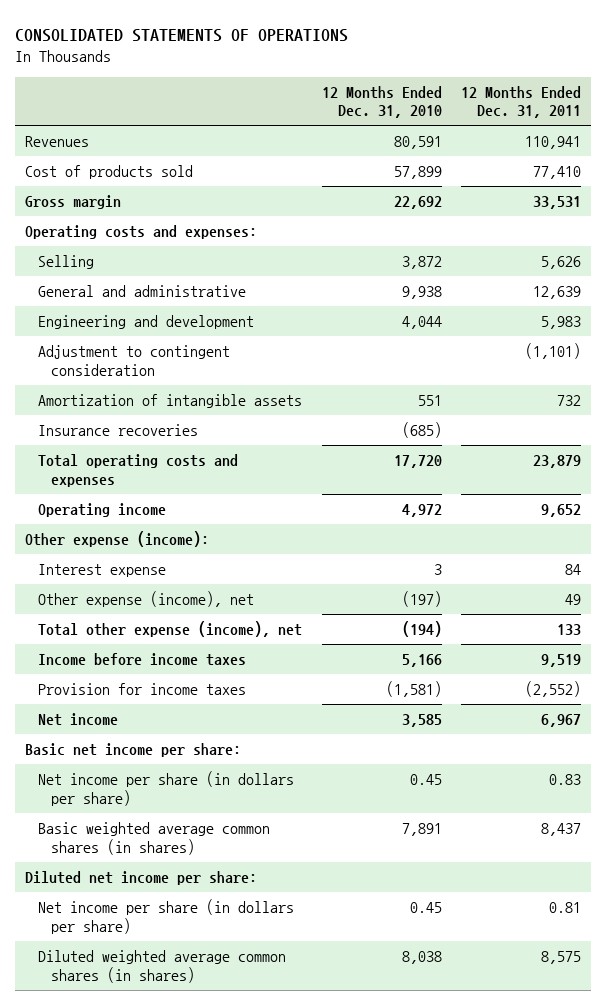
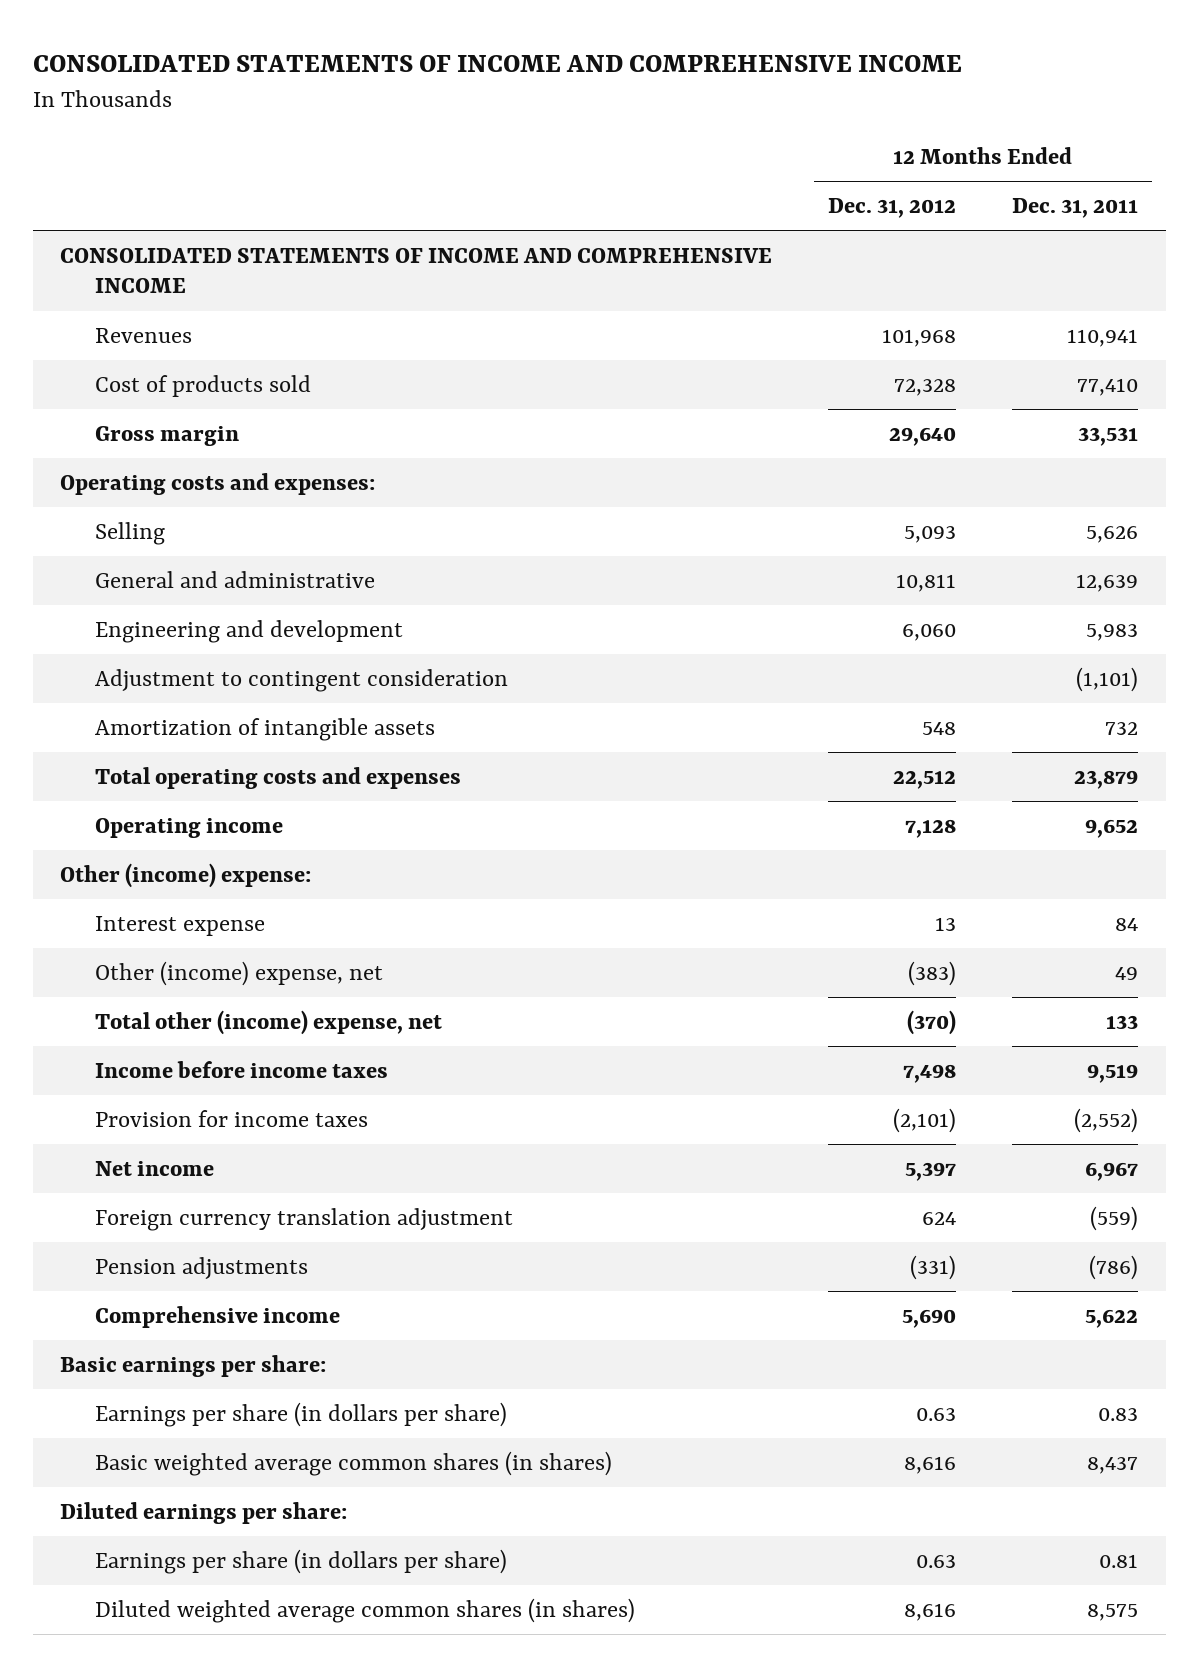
[15,28,349,42] CONSOLIDATED STATEMENTS OF OPERATIONS -> [32,55,962,73] CONSOLIDATED STATEMENTS OF INCOME AND COMPREHENSIVE INCOME
[321,85,442,119] 12 Months Ended Dec. 31, 2010 -> none
none -> [828,198,957,219] Dec. 31, 2012
none -> [60,247,773,294] CONSOLIDATED STATEMENTS OF INCOME AND COMPREHENSIVE INCOME
[37,424,198,437] Insurance recoveries -> none
[24,531,209,548] Other expense (income): -> [60,862,312,888] Other (income) expense:
[37,591,254,608] Other expense (income), net -> [95,960,384,986] Other (income) expense, net
[37,621,302,638] Total other expense (income), net -> [95,1009,443,1035] Total other (income) expense, net
none -> [95,1207,514,1231] Foreign currency translation adjustment
none -> [95,1256,309,1279] Pension adjustments
none -> [95,1305,341,1328] Comprehensive income
[24,743,241,758] Basic net income per share: -> [60,1354,327,1377] Basic earnings per share:
[37,771,294,806] Net income per share (in dollars per share) -> [95,1401,508,1427] Earnings per share (in dollars per share)
[24,871,257,886] Diluted net income per share: -> [60,1501,348,1524] Diluted earnings per share:
[37,899,294,934] Net income per share (in dollars per share) -> [95,1548,508,1574] Earnings per share (in dollars per share)

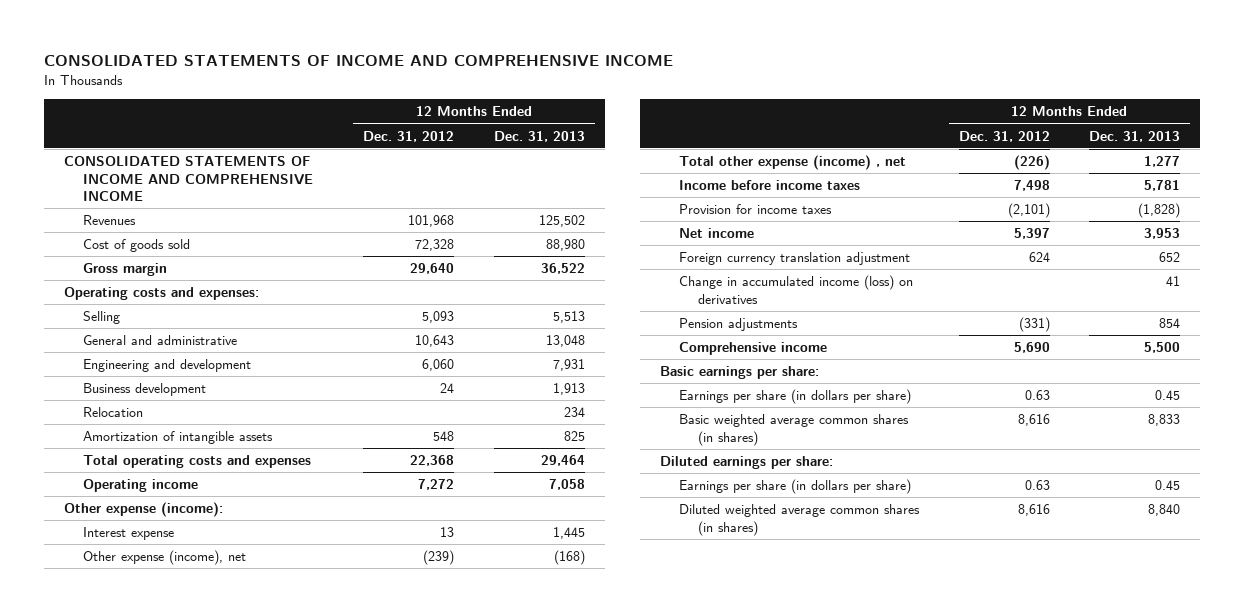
[1011,198,1138,219] Dec. 31, 2011 -> none
none -> [493,130,585,142] Dec. 31, 2013
[95,374,312,397] Cost of products sold -> [83,239,191,253] Cost of goods sold
[896,573,957,592] 10,811 -> [415,335,455,348] 10,643
[95,668,509,692] Adjustment to contingent consideration -> none
none -> [83,383,207,397] Business development
none -> [83,407,144,418] Relocation
[893,770,957,789] 22,512 -> [410,455,455,467] 22,368
[905,818,957,838] 7,128 -> [418,479,455,491] 7,272
[60,862,312,888] Other (income) expense: -> [64,502,224,518] Other expense (income):
[95,960,384,986] Other (income) expense, net -> [83,550,247,566] Other expense (income), net
[908,960,957,986] (383) -> [423,550,455,566] (239)
[95,1009,443,1035] Total other (income) expense, net -> [679,155,907,171] Total other expense (income) , net
[907,1009,957,1035] (370) -> [1013,155,1050,171] (226)
none -> [679,275,914,304] Change in accumulated income (loss) on derivatives

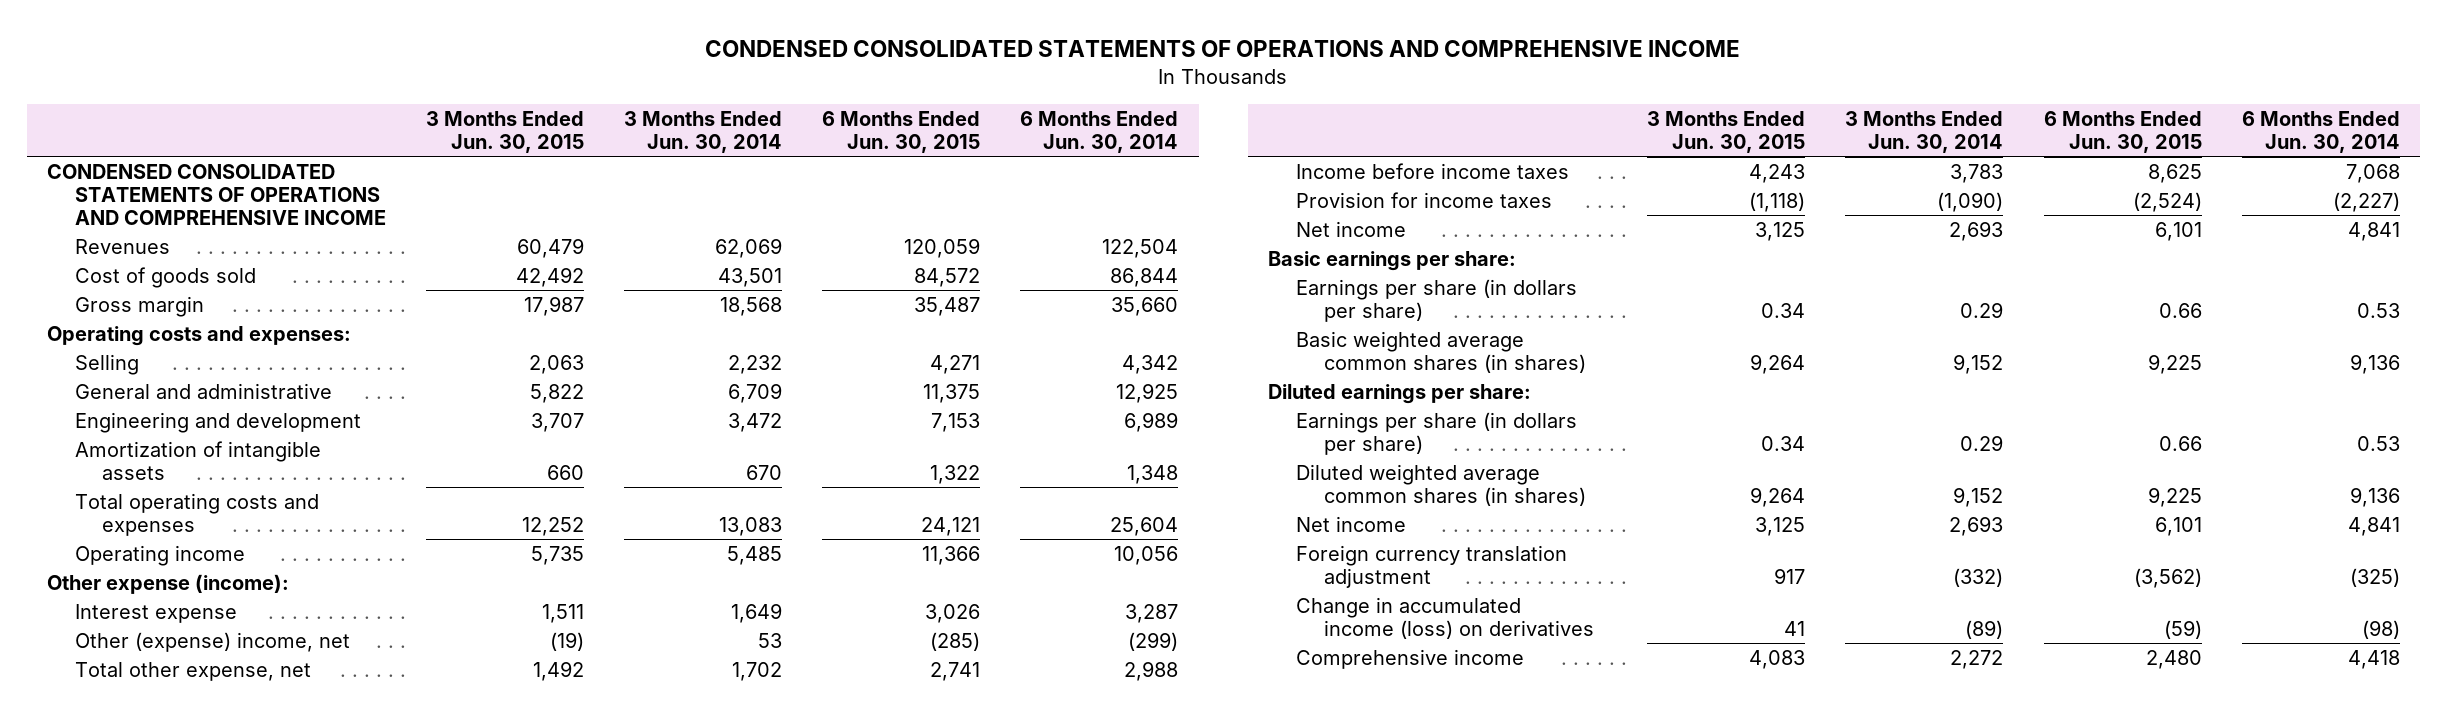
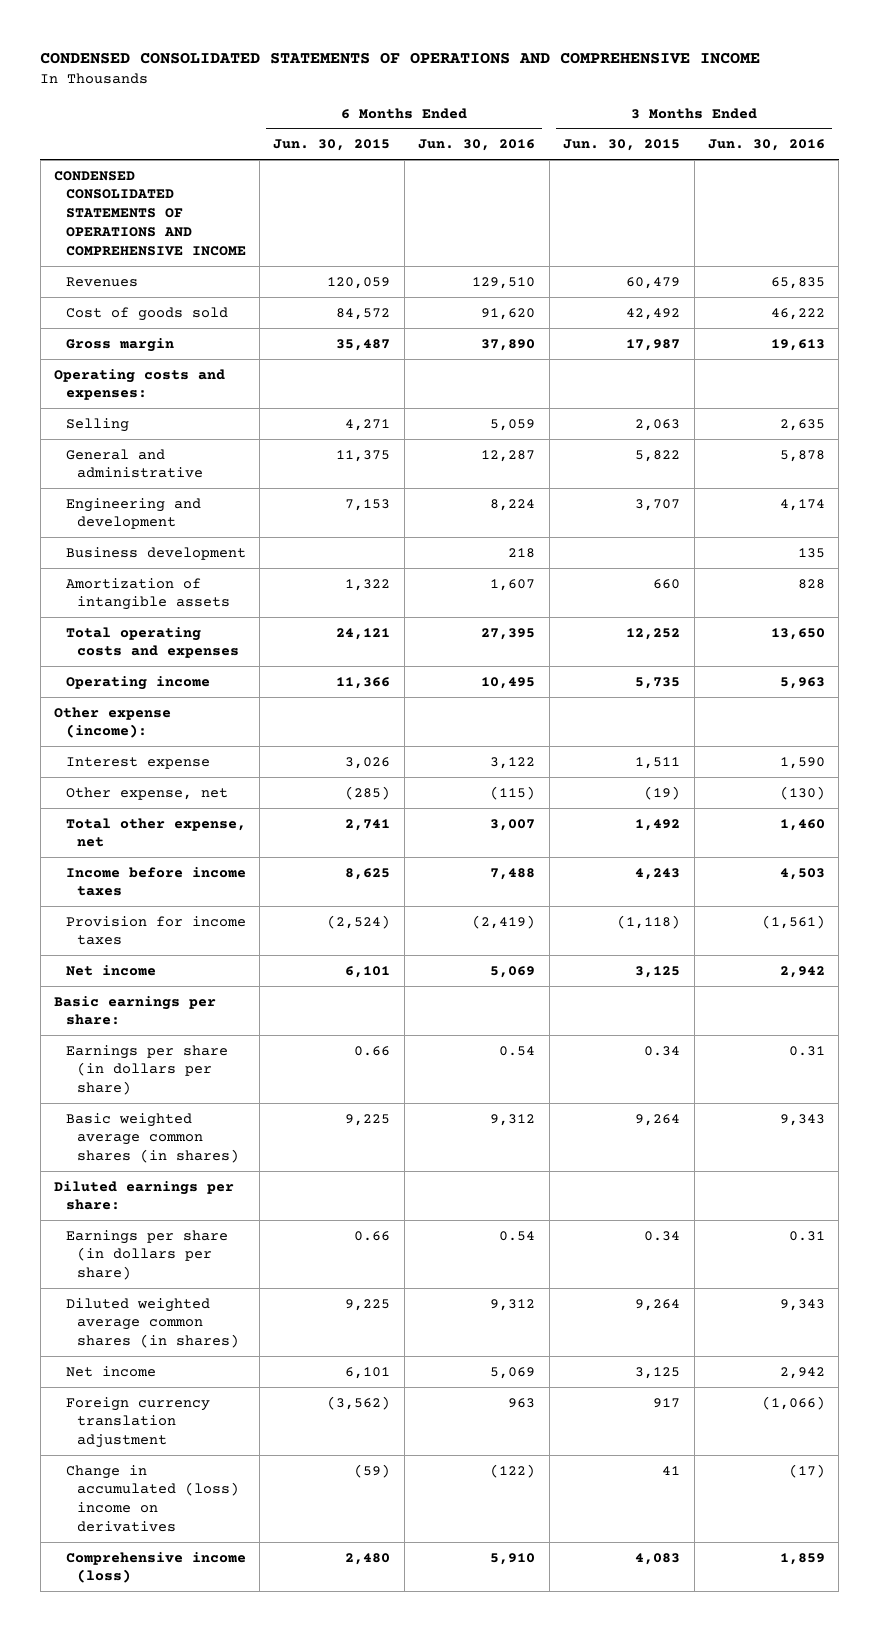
[623,110,782,153] 3 Months Ended Jun. 30, 2014 -> none
[1020,110,1179,153] 6 Months Ended Jun. 30, 2014 -> none
none -> [418,139,536,152] Jun. 30, 2016
none -> [707,139,825,152] Jun. 30, 2016
none -> [65,546,246,560] Business development
[74,631,350,652] Other (expense) income, net -> [65,786,228,800] Other expense, net
[1295,596,1594,639] Change in accumulated income (loss) on derivatives -> [65,1464,239,1533] Change in accumulated (loss) income on derivatives
[1295,648,1524,669] Comprehensive income -> [65,1551,246,1584] Comprehensive income (loss)

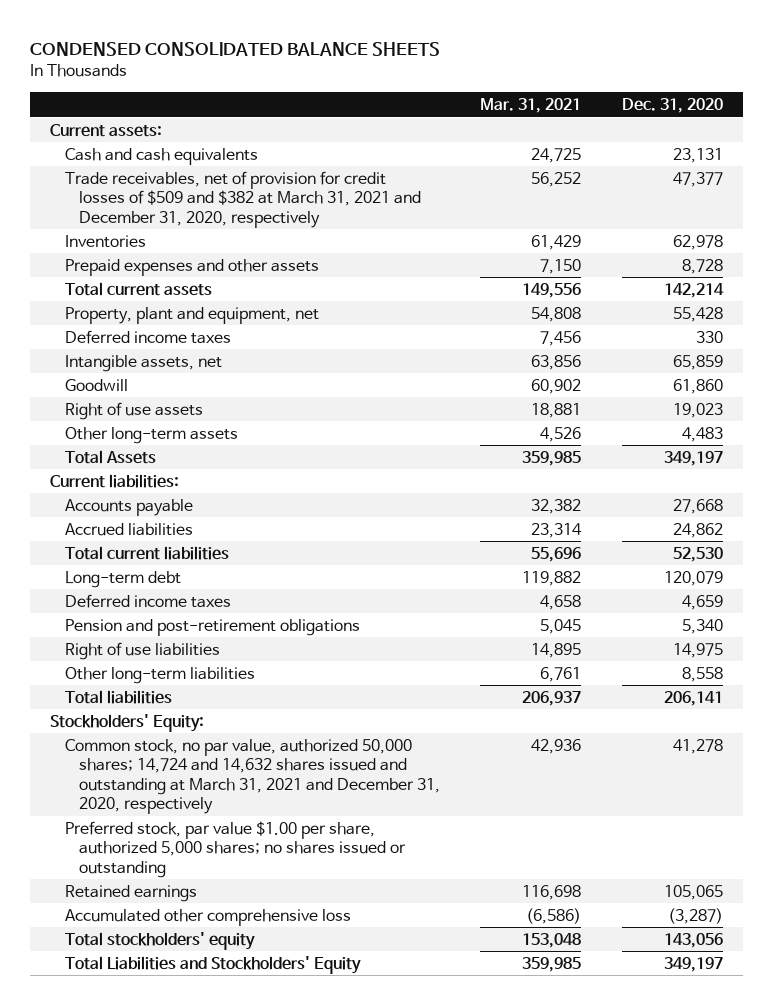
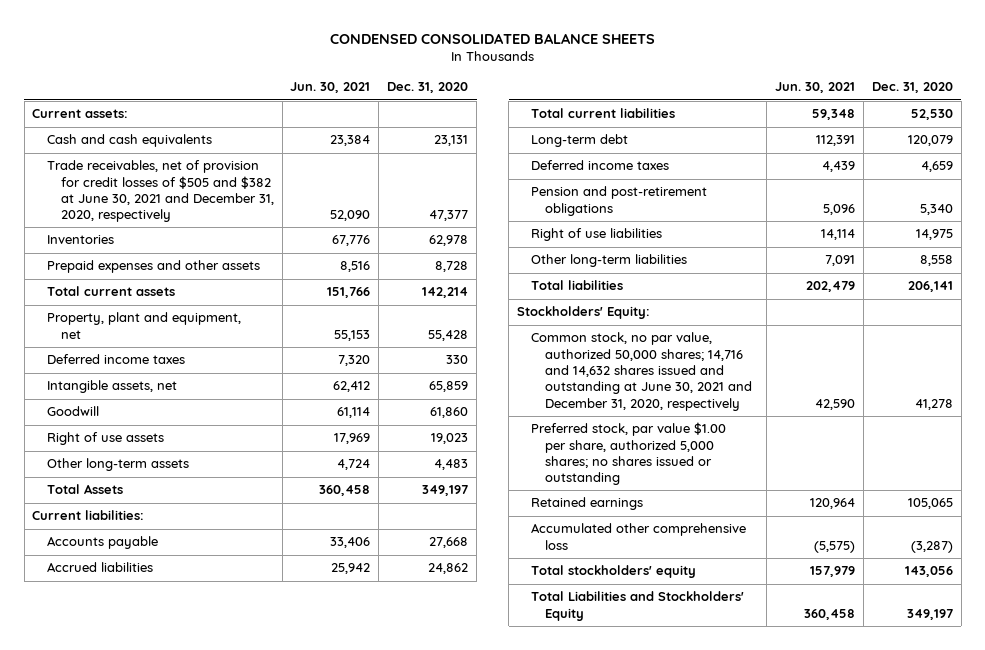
[480,97,582,113] Mar. 31, 2021 -> none
none -> [290,82,371,94] Jun. 30, 2021
[64,170,422,228] Trade receivables, net of provision for credit losses of $509 and $382 at March 31, 2021 and December 31, 2020, respectively -> [46,160,274,223] Trade receivables, net of provision for credit losses of $505 and $382 at June 30, 2021 and December 31, 2020, respectively
[64,738,441,815] Common stock, no par value, authorized 50,000 shares; 14,724 and 14,632 shares issued and outstanding at March 31, 2021 and December 31, 2020, respectively -> [531,332,753,411] Common stock, no par value, authorized 50,000 shares; 14,716 and 14,632 shares issued and outstanding at June 30, 2021 and December 31, 2020, respectively

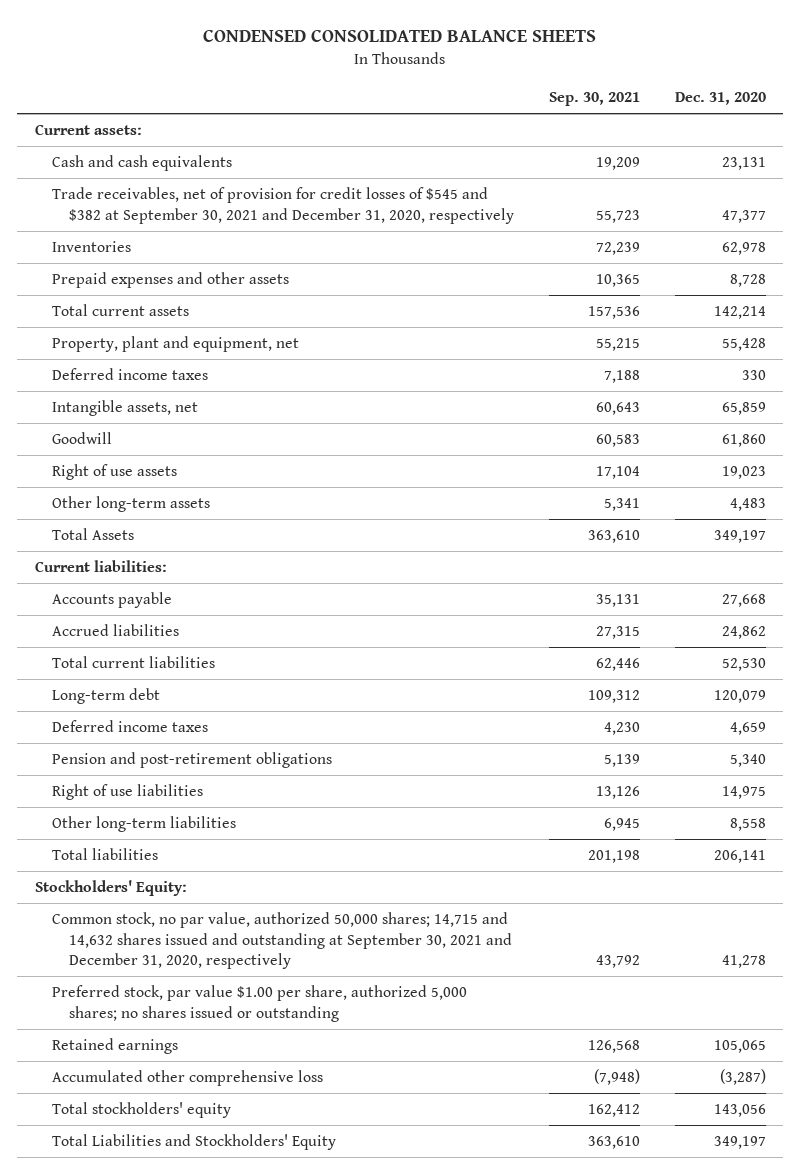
[290,82,371,94] Jun. 30, 2021 -> none
none -> [548,91,640,106] Sep. 30, 2021
[46,160,274,223] Trade receivables, net of provision for credit losses of $505 and $382 at June 30, 2021 and December 31, 2020, respectively -> [51,187,515,224] Trade receivables, net of provision for credit losses of $545 and $382 at September 30, 2021 and December 31, 2020, respectively
[531,332,753,411] Common stock, no par value, authorized 50,000 shares; 14,716 and 14,632 shares issued and outstanding at June 30, 2021 and December 31, 2020, respectively -> [51,912,513,969] Common stock, no par value, authorized 50,000 shares; 14,715 and 14,632 shares issued and outstanding at September 30, 2021 and December 31, 2020, respectively

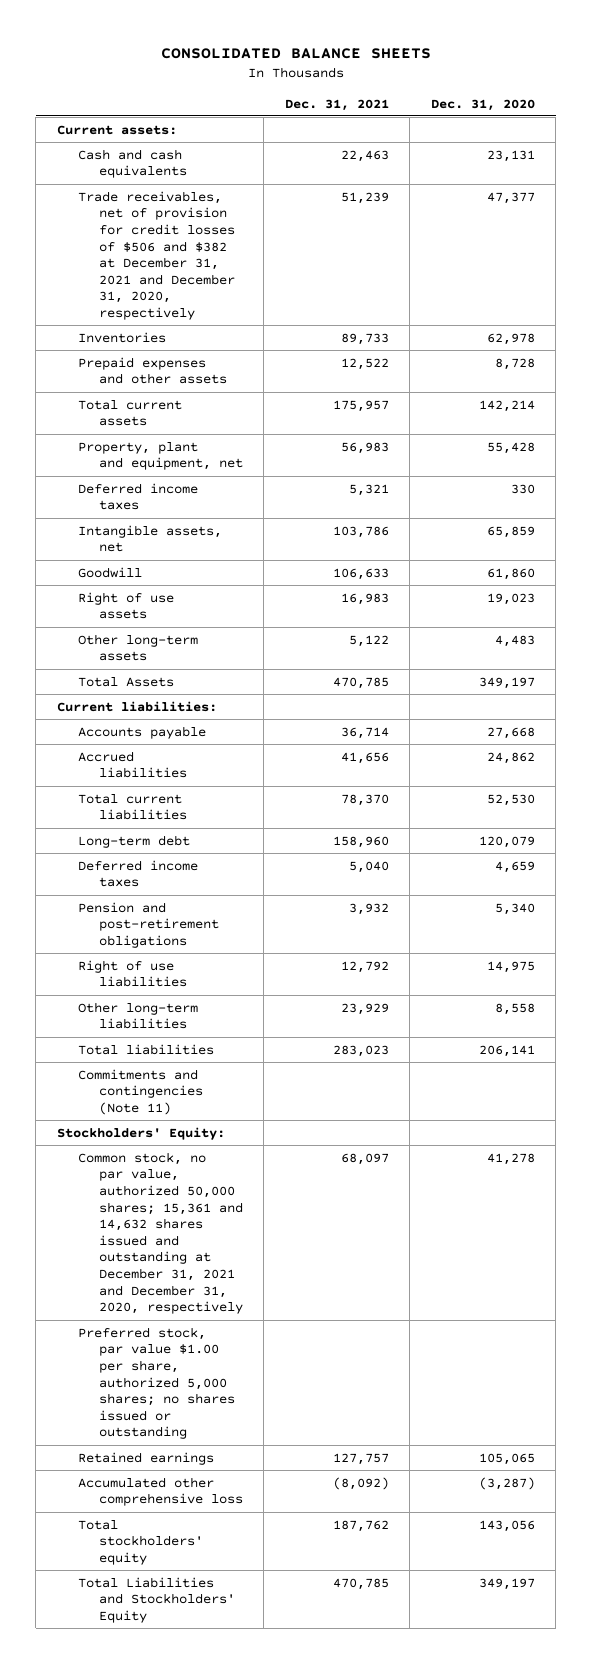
[203,29,597,43] CONDENSED CONSOLIDATED BALANCE SHEETS -> [160,47,431,59] CONSOLIDATED BALANCE SHEETS
[548,91,640,106] Sep. 30, 2021 -> none
none -> [284,98,389,111] Dec. 31, 2021
[51,187,515,224] Trade receivables, net of provision for credit losses of $545 and $382 at September 30, 2021 and December 31, 2020, respectively -> [77,190,235,321] Trade receivables, net of provision for credit losses of $506 and $382 at December 31, 2021 and December 31, 2020, respectively
none -> [77,1068,203,1115] Commitments and contingencies (Note 11)
[51,912,513,969] Common stock, no par value, authorized 50,000 shares; 14,715 and 14,632 shares issued and outstanding at September 30, 2021 and December 31, 2020, respectively -> [77,1151,243,1315] Common stock, no par value, authorized 50,000 shares; 15,361 and 14,632 shares issued and outstanding at December 31, 2021 and December 31, 2020, respectively

